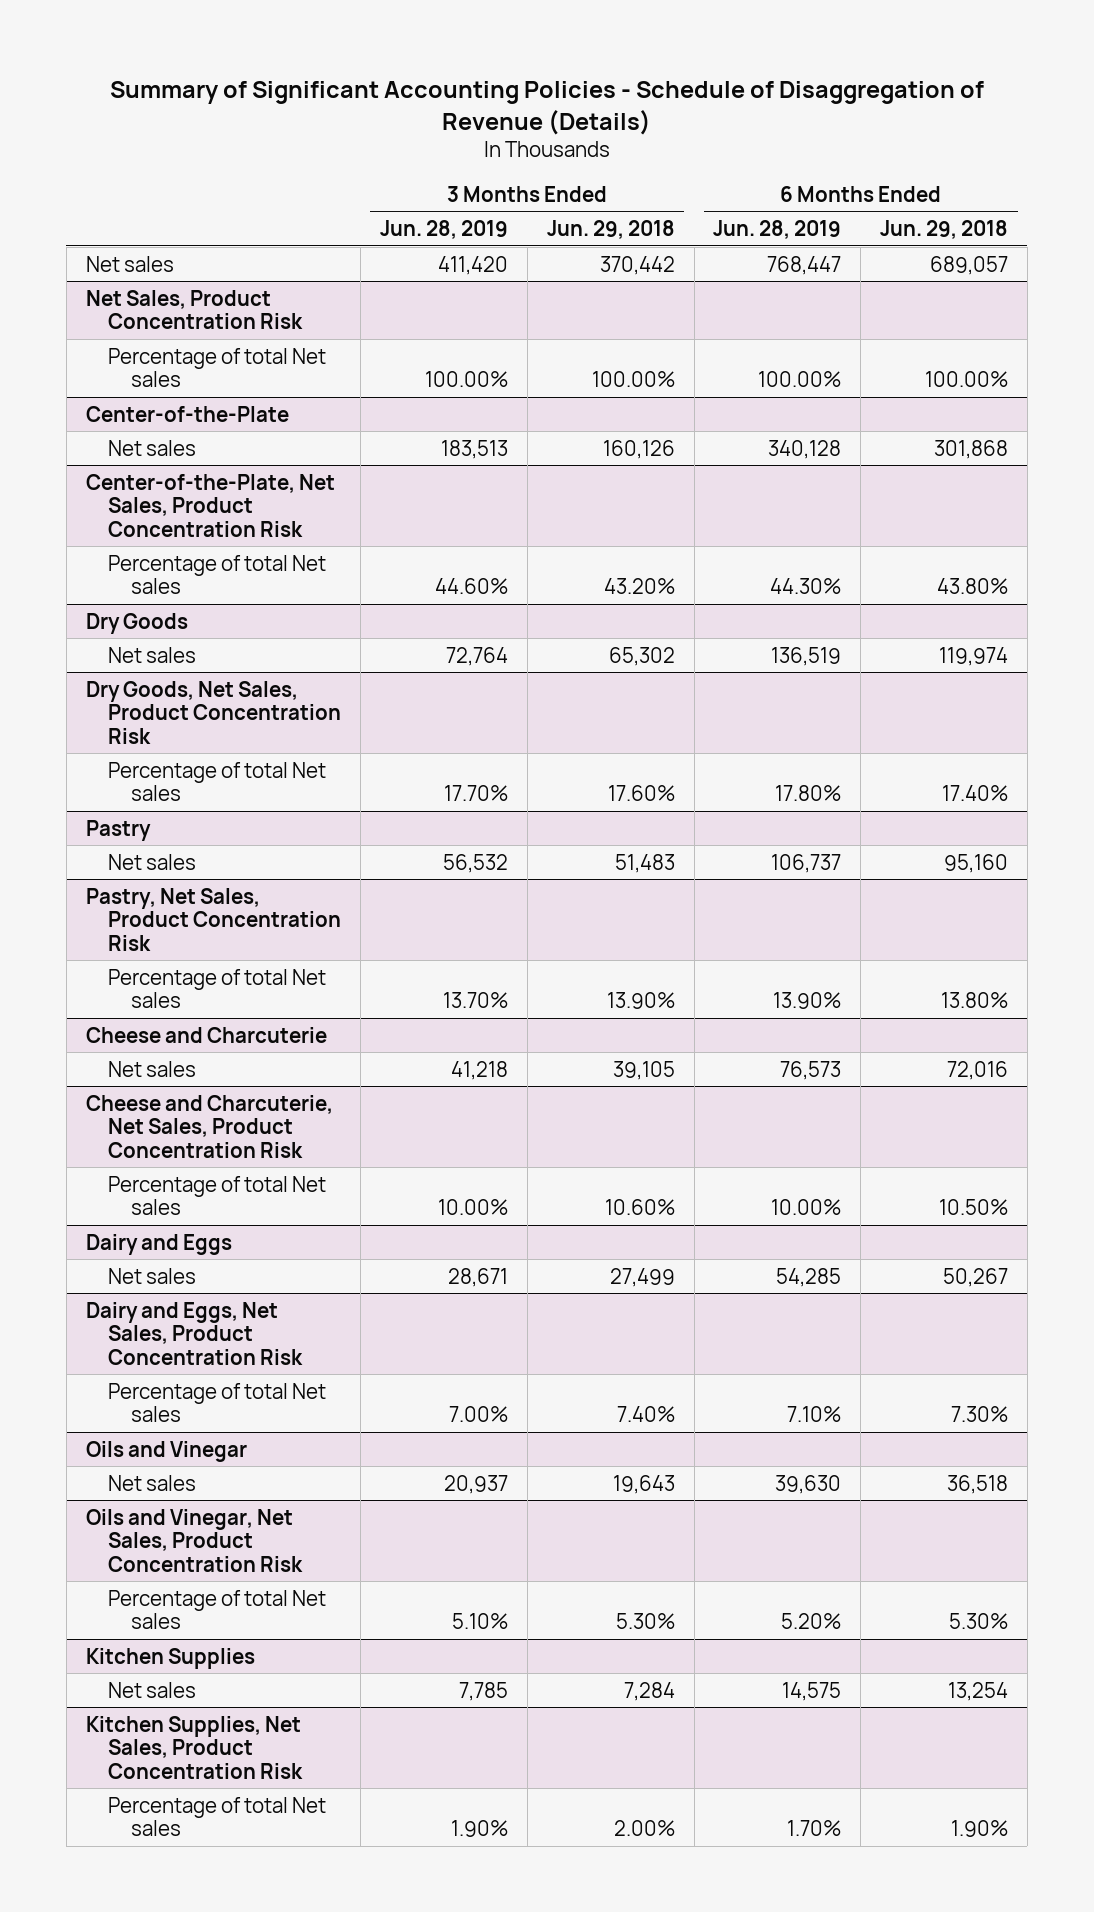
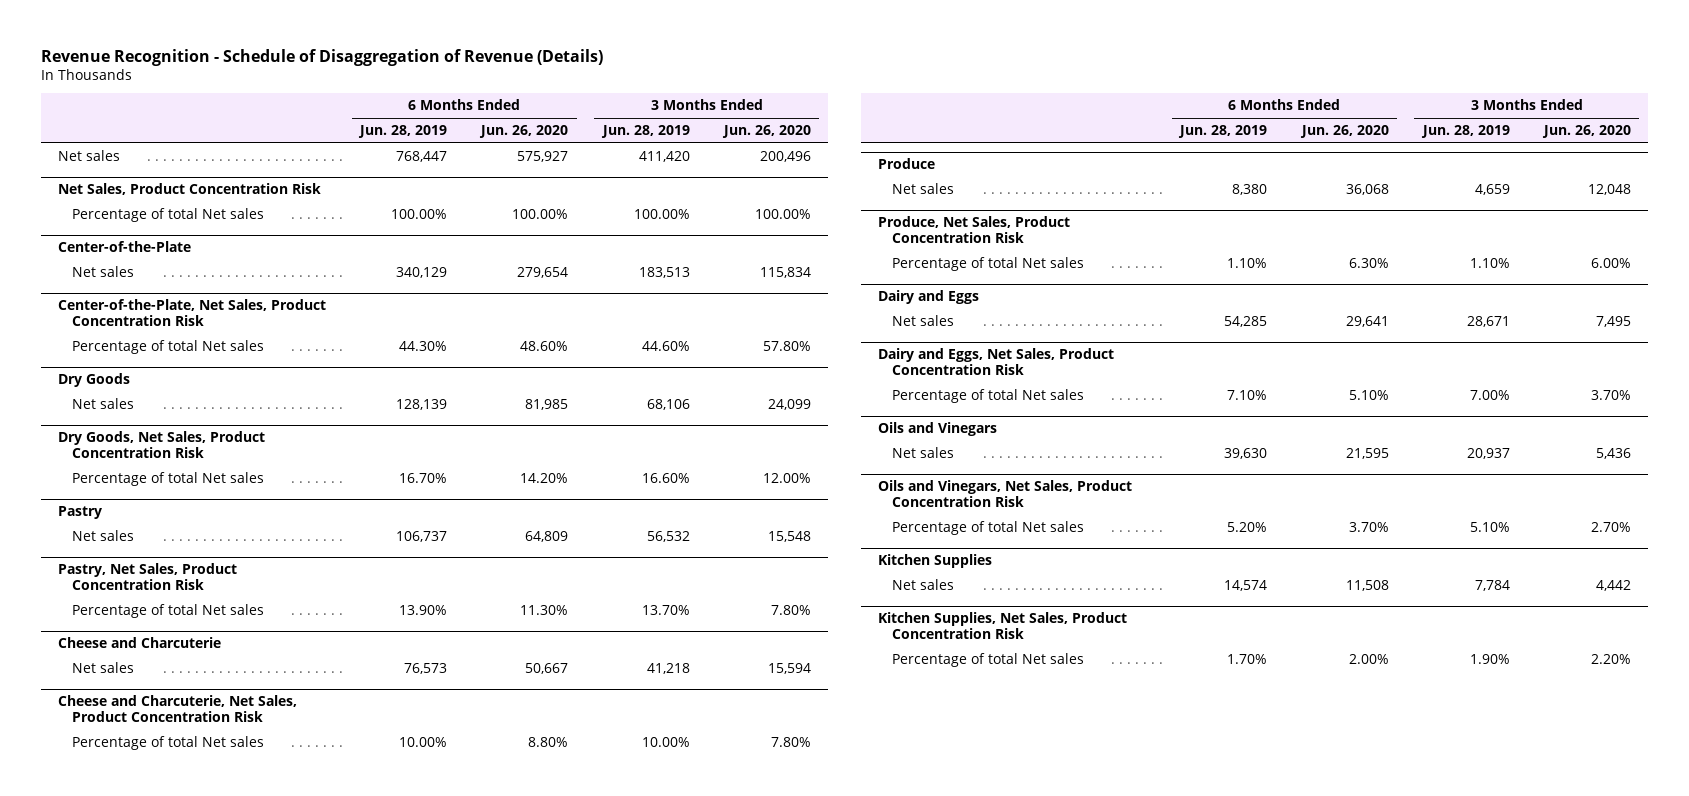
[109,81,984,135] Summary of Significant Accounting Policies - Schedule of Disaggregation of Revenue (Details) -> [41,48,604,66] Revenue Recognition - Schedule of Disaggregation of Revenue (Details)
[546,220,675,240] Jun. 29, 2018 -> none
[879,220,1008,240] Jun. 29, 2018 -> none
none -> [479,125,569,139] Jun. 26, 2020
none -> [721,125,811,139] Jun. 26, 2020
[768,439,842,459] 340,128 -> [396,267,448,279] 340,129
[446,646,509,666] 72,764 -> [646,399,690,411] 68,106
[771,646,842,666] 136,519 -> [396,399,448,411] 128,139
[444,785,509,802] 17.70% -> [641,473,690,484] 16.60%
[775,785,842,802] 17.80% -> [399,473,448,484] 16.70%
none -> [878,158,936,170] Produce
none -> [892,183,955,195] Net sales
none -> [878,216,1071,244] Produce, Net Sales, Product Concentration Risk
none -> [892,257,1085,272] Percentage of total Net sales
[85,1440,247,1462] Oils and Vinegar -> [878,422,998,437] Oils and Vinegars
[85,1508,304,1572] Oils and Vinegar, Net Sales, Product Concentration Risk -> [878,480,1133,508] Oils and Vinegars, Net Sales, Product Concentration Risk
[459,1681,509,1701] 7,785 -> [1474,580,1510,592] 7,784
[782,1681,842,1701] 14,575 -> [1224,580,1268,592] 14,574

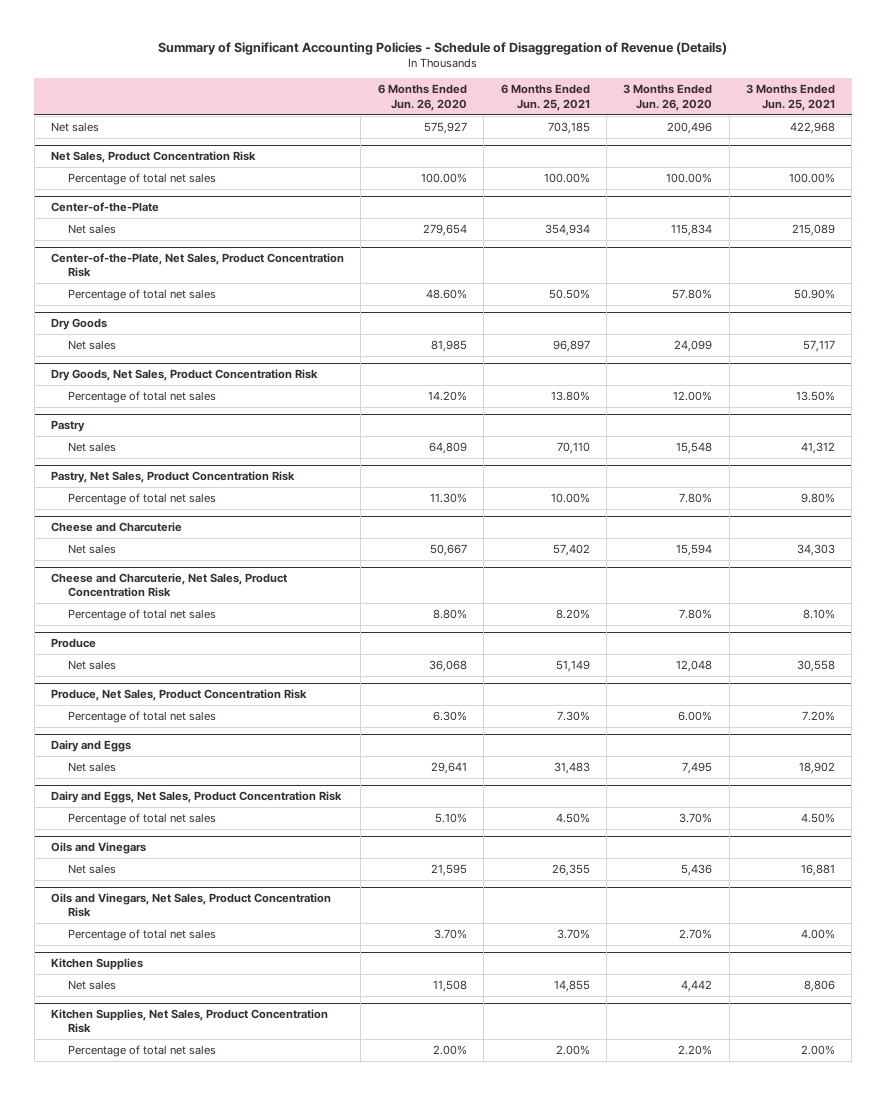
[41,48,604,66] Revenue Recognition - Schedule of Disaggregation of Revenue (Details) -> [158,41,728,55] Summary of Significant Accounting Policies - Schedule of Disaggregation of Revenue (Details)
[358,125,448,139] Jun. 28, 2019 -> none
[600,125,690,139] Jun. 28, 2019 -> none
none -> [500,84,590,111] 6 Months Ended Jun. 25, 2021
none -> [746,84,836,111] 3 Months Ended Jun. 25, 2021
[72,208,265,223] Percentage of total Net sales -> [68,172,217,185] Percentage of total net sales
[72,340,265,355] Percentage of total Net sales -> [68,288,217,301] Percentage of total net sales
[72,472,265,487] Percentage of total Net sales -> [68,390,217,403] Percentage of total net sales
[72,604,265,619] Percentage of total Net sales -> [68,492,217,505] Percentage of total net sales
[72,736,265,751] Percentage of total Net sales -> [68,608,217,621] Percentage of total net sales
[892,257,1085,272] Percentage of total Net sales -> [68,710,217,723] Percentage of total net sales
[892,389,1085,404] Percentage of total Net sales -> [68,812,217,825] Percentage of total net sales
[892,521,1085,536] Percentage of total Net sales -> [68,928,217,941] Percentage of total net sales
[892,653,1085,668] Percentage of total Net sales -> [68,1044,217,1057] Percentage of total net sales

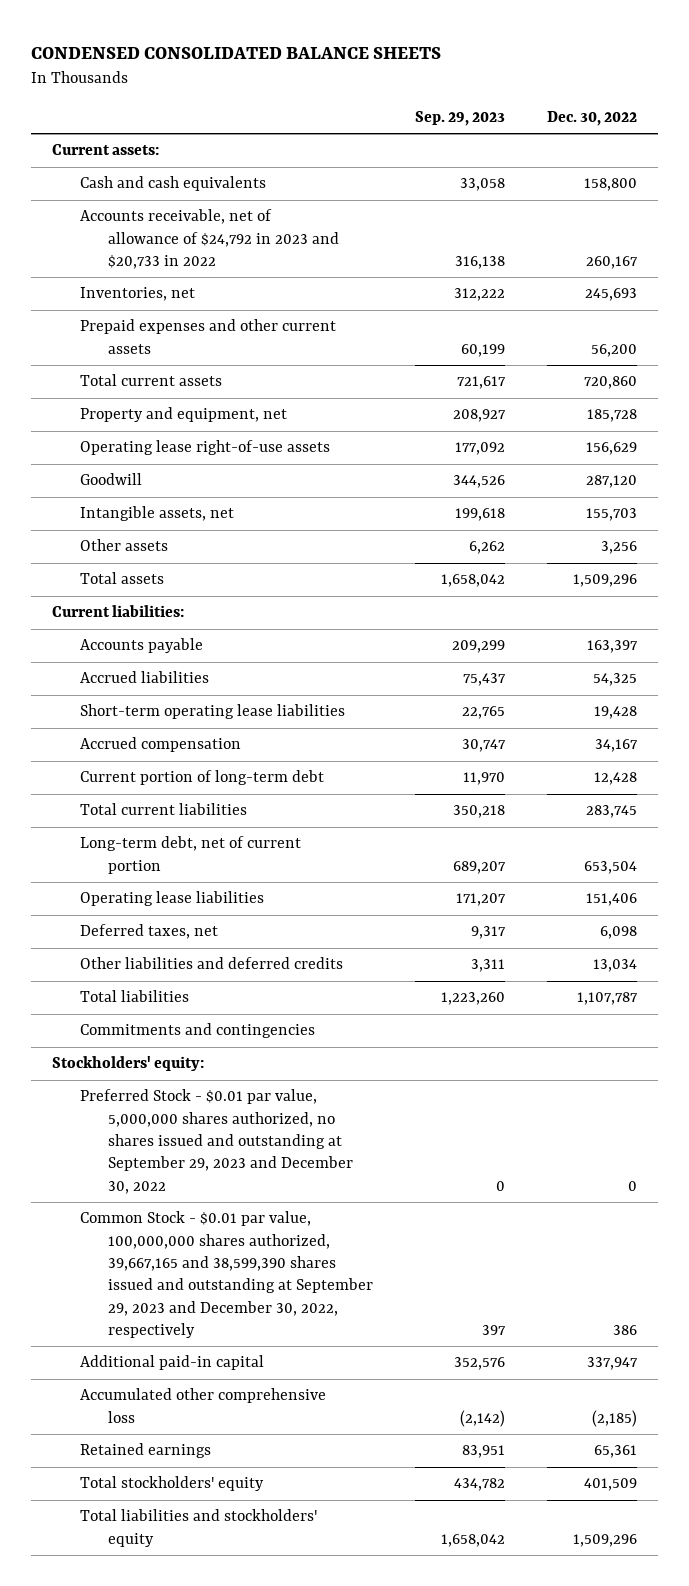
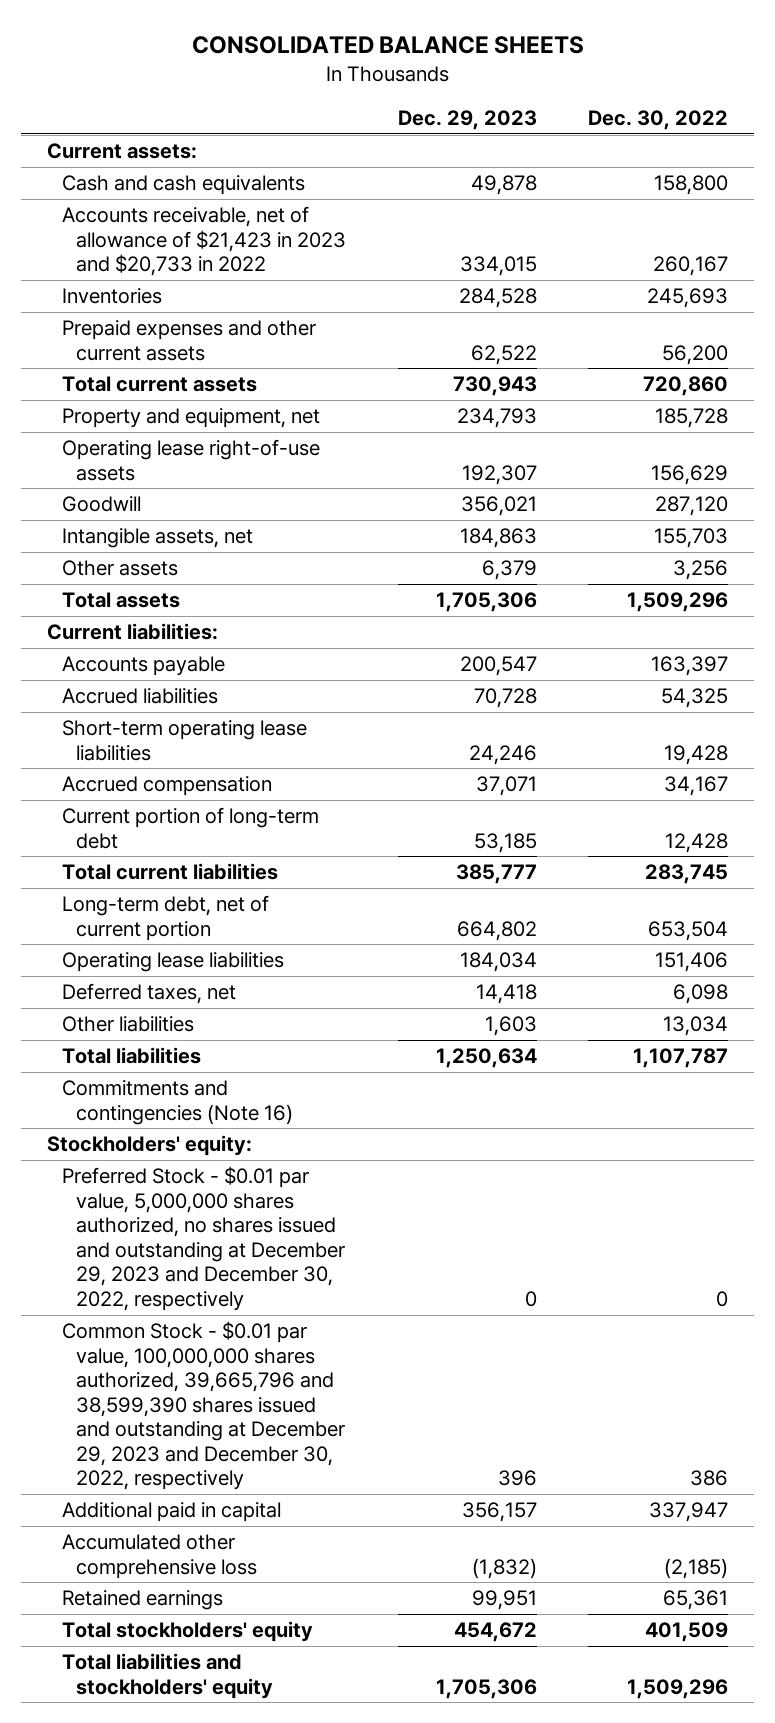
[30,46,441,59] CONDENSED CONSOLIDATED BALANCE SHEETS -> [191,36,584,55] CONSOLIDATED BALANCE SHEETS
[414,111,505,127] Sep. 29, 2023 -> none
none -> [397,109,537,130] Dec. 29, 2023
[79,209,339,269] Accounts receivable, net of allowance of $24,792 in 2023 and $20,733 in 2022 -> [61,206,347,277] Accounts receivable, net of allowance of $21,423 in 2023 and $20,733 in 2022
[79,287,195,302] Inventories, net -> [61,288,162,305] Inventories
[79,957,343,970] Other liabilities and deferred credits -> [61,1016,194,1033] Other liabilities
[79,1023,315,1039] Commitments and contingencies -> [61,1080,294,1125] Commitments and contingencies (Note 16)
[79,1089,353,1194] Preferred Stock - $0.01 par value, 5,000,000 shares authorized, no shares issued and outstanding at September 29, 2023 and December 30, 2022 -> [61,1166,346,1311] Preferred Stock - $0.01 par value, 5,000,000 shares authorized, no shares issued and outstanding at December 29, 2023 and December 30, 2022, respectively
[79,1211,373,1338] Common Stock - $0.01 par value, 100,000,000 shares authorized, 39,667,165 and 38,599,390 shares issued and outstanding at September 29, 2023 and December 30, 2022, respectively -> [61,1321,346,1491] Common Stock - $0.01 par value, 100,000,000 shares authorized, 39,665,796 and 38,599,390 shares issued and outstanding at December 29, 2023 and December 30, 2022, respectively
[79,1355,264,1371] Additional paid-in capital -> [61,1502,281,1523] Additional paid in capital

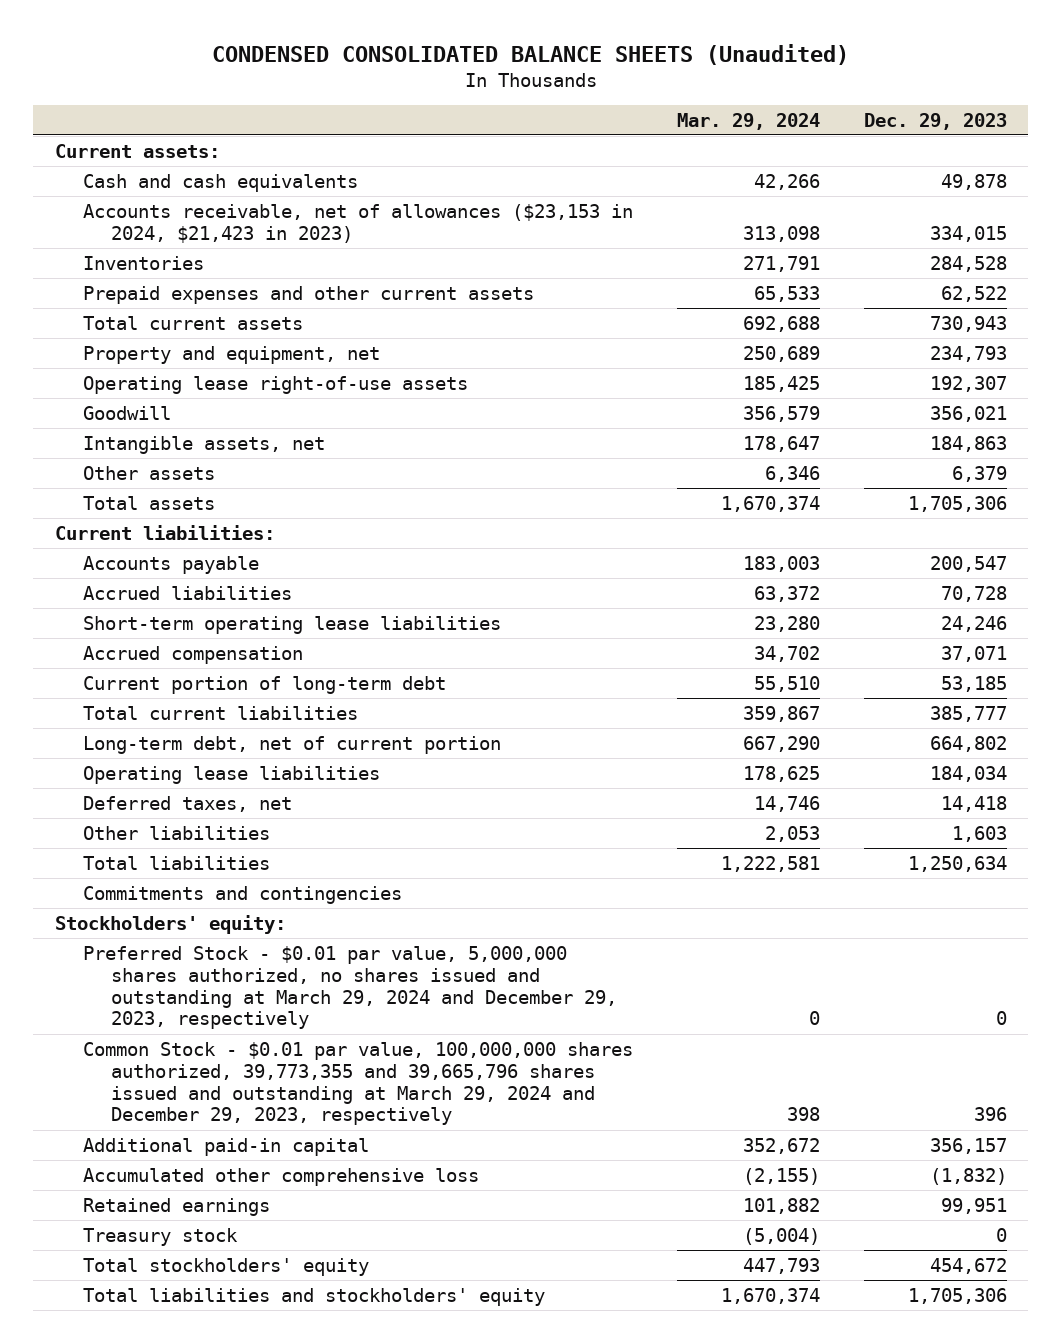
[191,36,584,55] CONSOLIDATED BALANCE SHEETS -> [211,43,849,65] CONDENSED CONSOLIDATED BALANCE SHEETS (Unaudited)
[588,109,729,130] Dec. 30, 2022 -> none
none -> [676,112,820,130] Mar. 29, 2024
[61,206,347,277] Accounts receivable, net of allowance of $21,423 in 2023 and $20,733 in 2022 -> [83,203,634,243] Accounts receivable, net of allowances ($23,153 in 2024, $21,423 in 2023)
[61,1080,294,1125] Commitments and contingencies (Note 16) -> [83,885,403,904] Commitments and contingencies
[61,1166,346,1311] Preferred Stock - $0.01 par value, 5,000,000 shares authorized, no shares issued and outstanding at December 29, 2023 and December 30, 2022, respectively -> [83,945,618,1030] Preferred Stock - $0.01 par value, 5,000,000 shares authorized, no shares issued and outstanding at March 29, 2024 and December 29, 2023, respectively
[61,1321,346,1491] Common Stock - $0.01 par value, 100,000,000 shares authorized, 39,665,796 and 38,599,390 shares issued and outstanding at December 29, 2023 and December 30, 2022, respectively -> [83,1041,634,1126] Common Stock - $0.01 par value, 100,000,000 shares authorized, 39,773,355 and 39,665,796 shares issued and outstanding at March 29, 2024 and December 29, 2023, respectively
[61,1502,281,1523] Additional paid in capital -> [83,1137,370,1156] Additional paid-in capital
none -> [83,1227,239,1246] Treasury stock

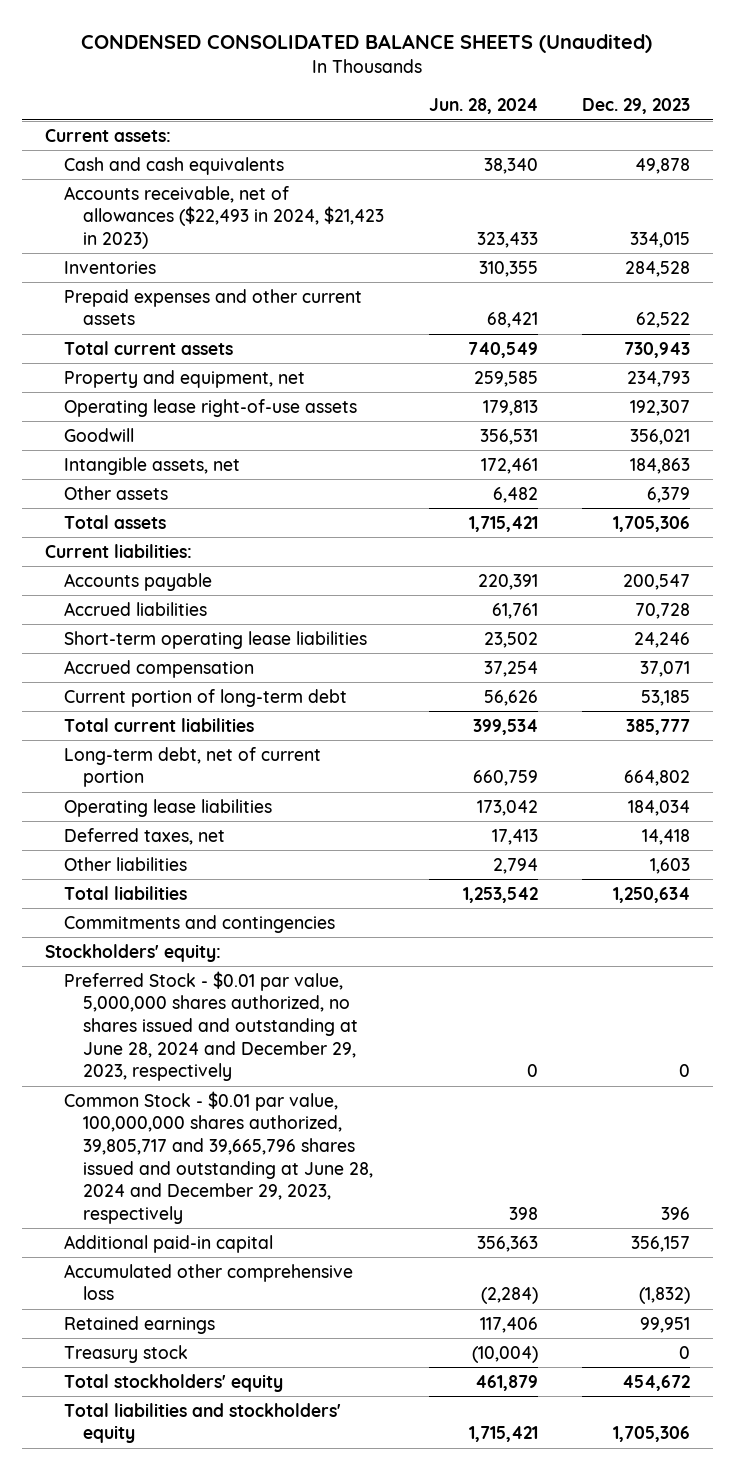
[676,112,820,130] Mar. 29, 2024 -> none
none -> [428,98,538,115] Jun. 28, 2024
[83,203,634,243] Accounts receivable, net of allowances ($23,153 in 2024, $21,423 in 2023) -> [63,185,385,249] Accounts receivable, net of allowances ($22,493 in 2024, $21,423 in 2023)
[83,945,618,1030] Preferred Stock - $0.01 par value, 5,000,000 shares authorized, no shares issued and outstanding at March 29, 2024 and December 29, 2023, respectively -> [63,970,359,1082] Preferred Stock - $0.01 par value, 5,000,000 shares authorized, no shares issued and outstanding at June 28, 2024 and December 29, 2023, respectively
[83,1041,634,1126] Common Stock - $0.01 par value, 100,000,000 shares authorized, 39,773,355 and 39,665,796 shares issued and outstanding at March 29, 2024 and December 29, 2023, respectively -> [63,1090,374,1224] Common Stock - $0.01 par value, 100,000,000 shares authorized, 39,805,717 and 39,665,796 shares issued and outstanding at June 28, 2024 and December 29, 2023, respectively

